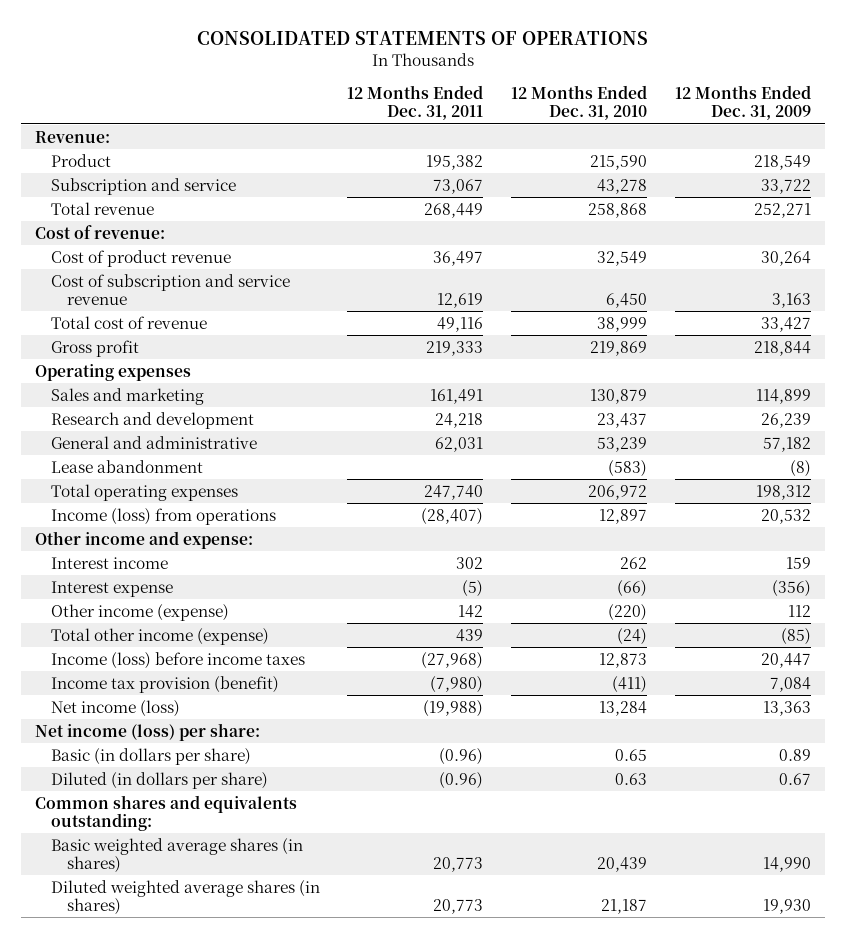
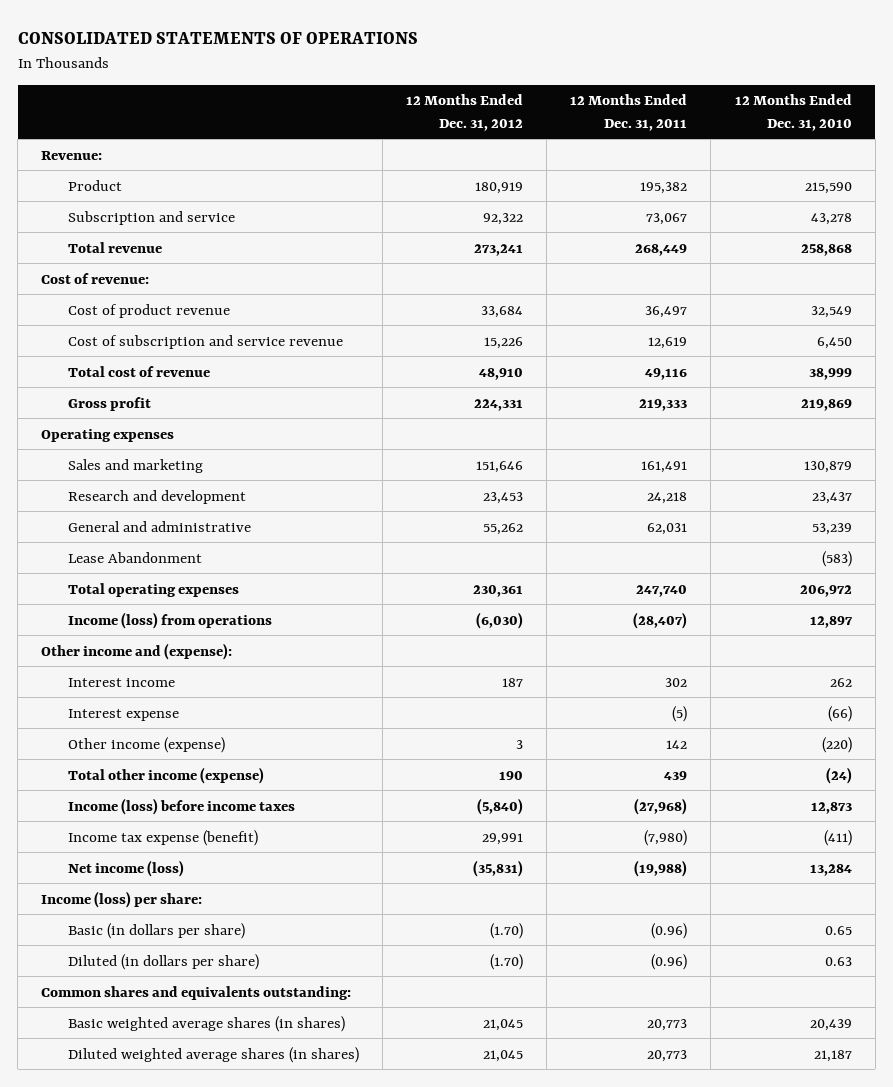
[675,85,812,121] 12 Months Ended Dec. 31, 2009 -> none
none -> [406,94,524,131] 12 Months Ended Dec. 31, 2012
[50,459,203,473] Lease abandonment -> [67,551,202,563] Lease Abandonment
[34,530,253,549] Other income and expense: -> [41,642,233,660] Other income and (expense):
[50,675,279,693] Income tax provision (benefit) -> [67,829,258,846] Income tax expense (benefit)
[34,722,260,741] Net income (loss) per share: -> [41,890,203,908] Income (loss) per share:

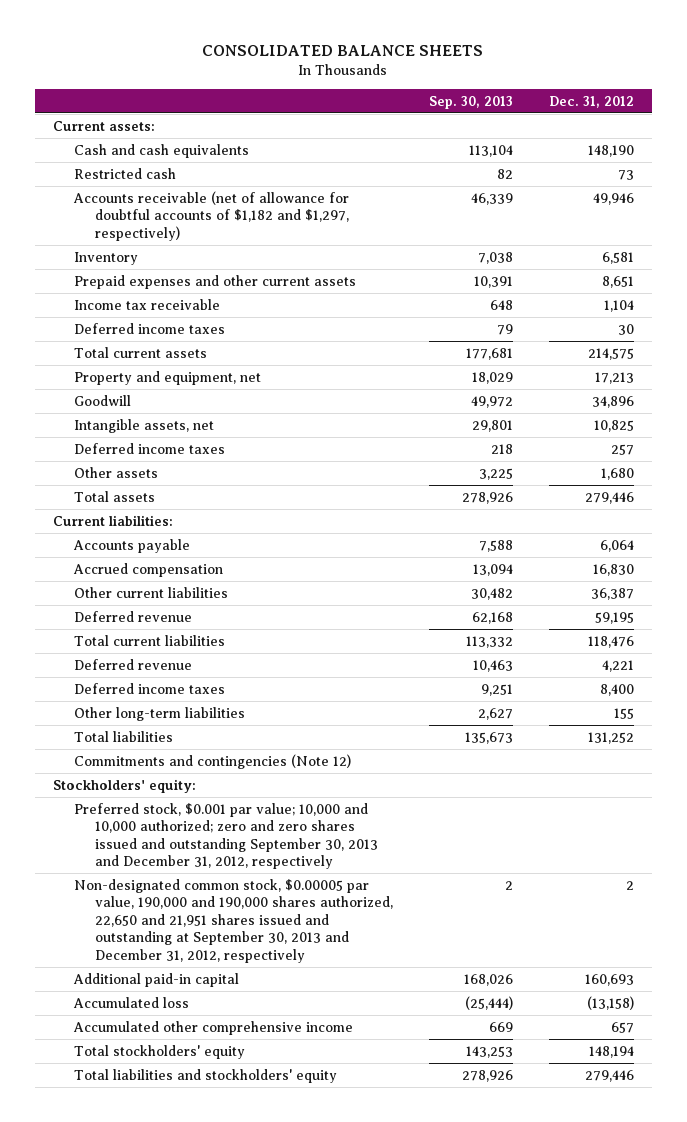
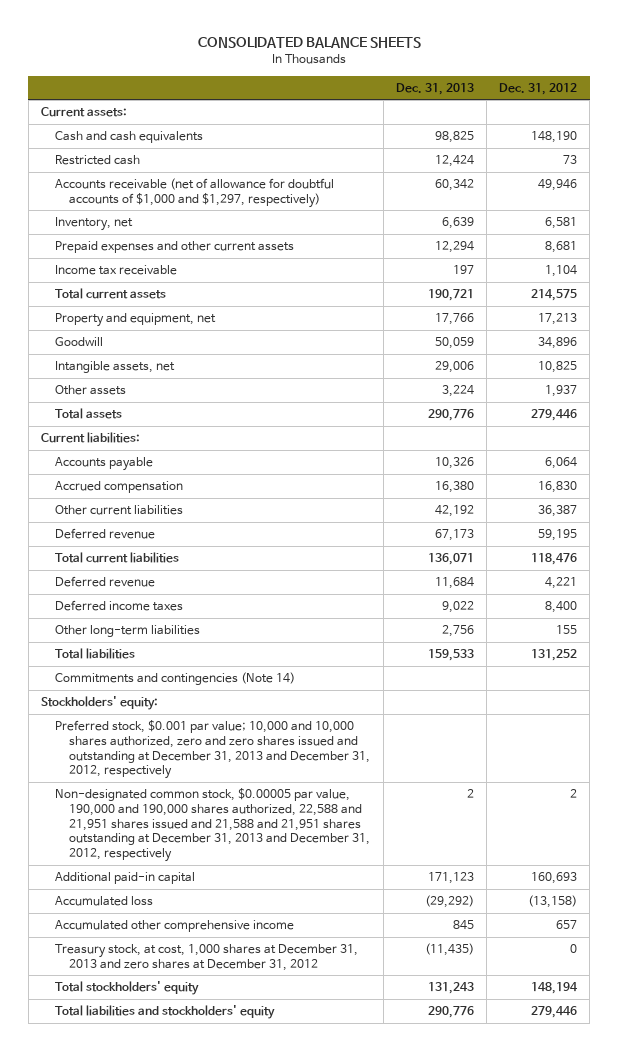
[428,95,513,109] Sep. 30, 2013 -> none
none -> [395,82,474,95] Dec. 31, 2013
[72,190,349,241] Accounts receivable (net of allowance for doubtful accounts of $1,182 and $1,297, respectively) -> [55,178,335,208] Accounts receivable (net of allowance for doubtful accounts of $1,000 and $1,297, respectively)
[73,251,138,265] Inventory -> [55,217,134,232] Inventory, net
[601,275,634,288] 8,651 -> [545,241,578,254] 8,681
[73,322,225,334] Deferred income taxes -> none
[73,442,225,454] Deferred income taxes -> none
[600,467,634,480] 1,680 -> [545,385,578,398] 1,937
[73,753,351,769] Commitments and contingencies (Note 12) -> [55,672,296,686] Commitments and contingencies (Note 14)
[73,802,378,870] Preferred stock, $0.001 par value; 10,000 and 10,000 authorized; zero and zero shares issued and outstanding September 30, 2013 and December 31, 2012, respectively -> [55,720,371,780] Preferred stock, $0.001 par value; 10,000 and 10,000 shares authorized, zero and zero shares issued and outstanding at December 31, 2013 and December 31, 2012, respectively
[73,878,393,964] Non-designated common stock, $0.00005 par value, 190,000 and 190,000 shares authorized, 22,650 and 21,951 shares issued and outstanding at September 30, 2013 and December 31, 2012, respectively -> [55,788,371,863] Non-designated common stock, $0.00005 par value, 190,000 and 190,000 shares authorized, 22,588 and 21,951 shares issued and 21,588 and 21,951 shares outstanding at December 31, 2013 and December 31, 2012, respectively
none -> [55,944,359,971] Treasury stock, at cost, 1,000 shares at December 31, 2013 and zero shares at December 31, 2012

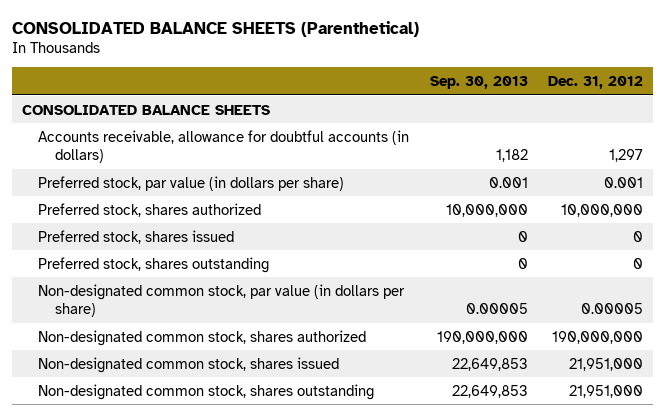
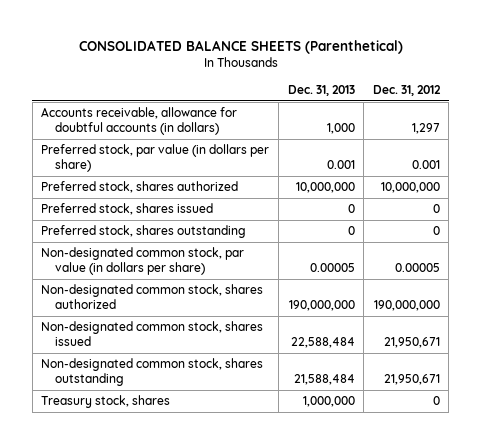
[429,75,528,89] Sep. 30, 2013 -> none
none -> [287,84,355,96] Dec. 31, 2013
[21,104,270,115] CONSOLIDATED BALANCE SHEETS -> none
[568,357,643,371] 21,951,000 -> [383,337,440,349] 21,950,671
[568,384,643,398] 21,951,000 -> [383,374,440,386] 21,950,671
none -> [41,395,171,409] Treasury stock, shares

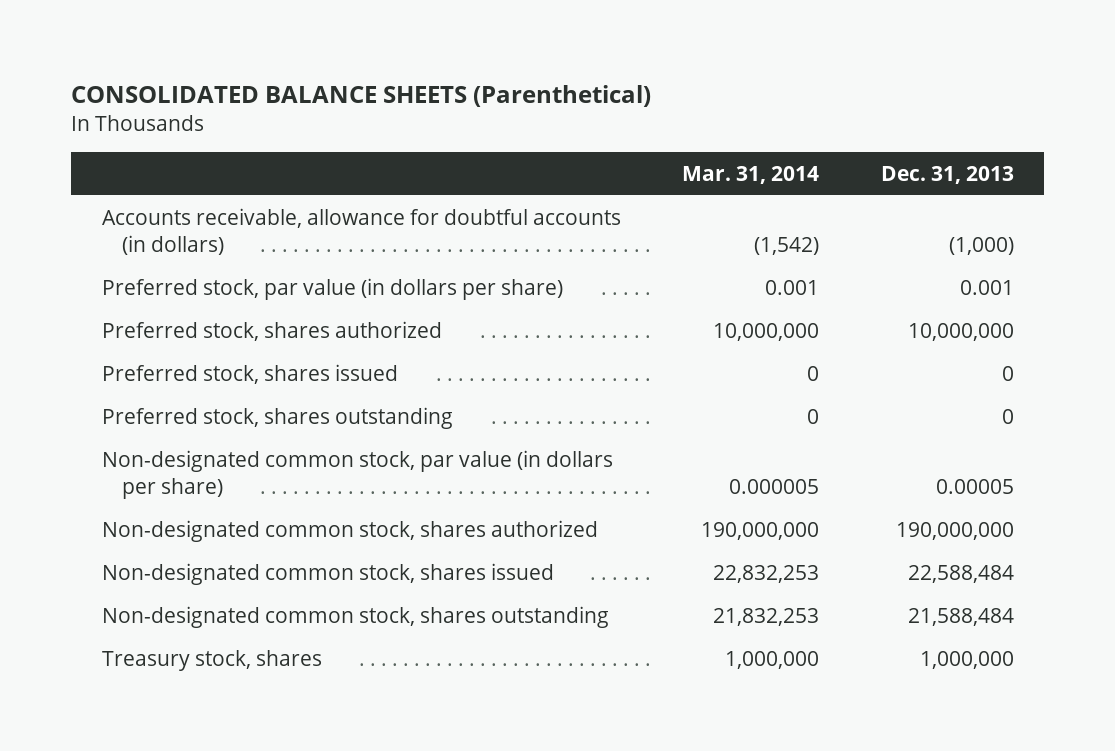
[372,84,441,96] Dec. 31, 2012 -> none
none -> [682,165,820,184] Mar. 31, 2014
[326,123,355,135] 1,000 -> [948,236,1014,255] (1,000)

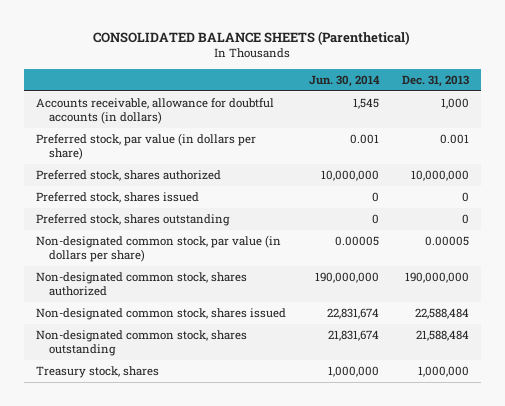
[682,165,820,184] Mar. 31, 2014 -> none
none -> [308,74,380,87] Jun. 30, 2014
[948,236,1014,255] (1,000) -> [441,98,470,110] 1,000

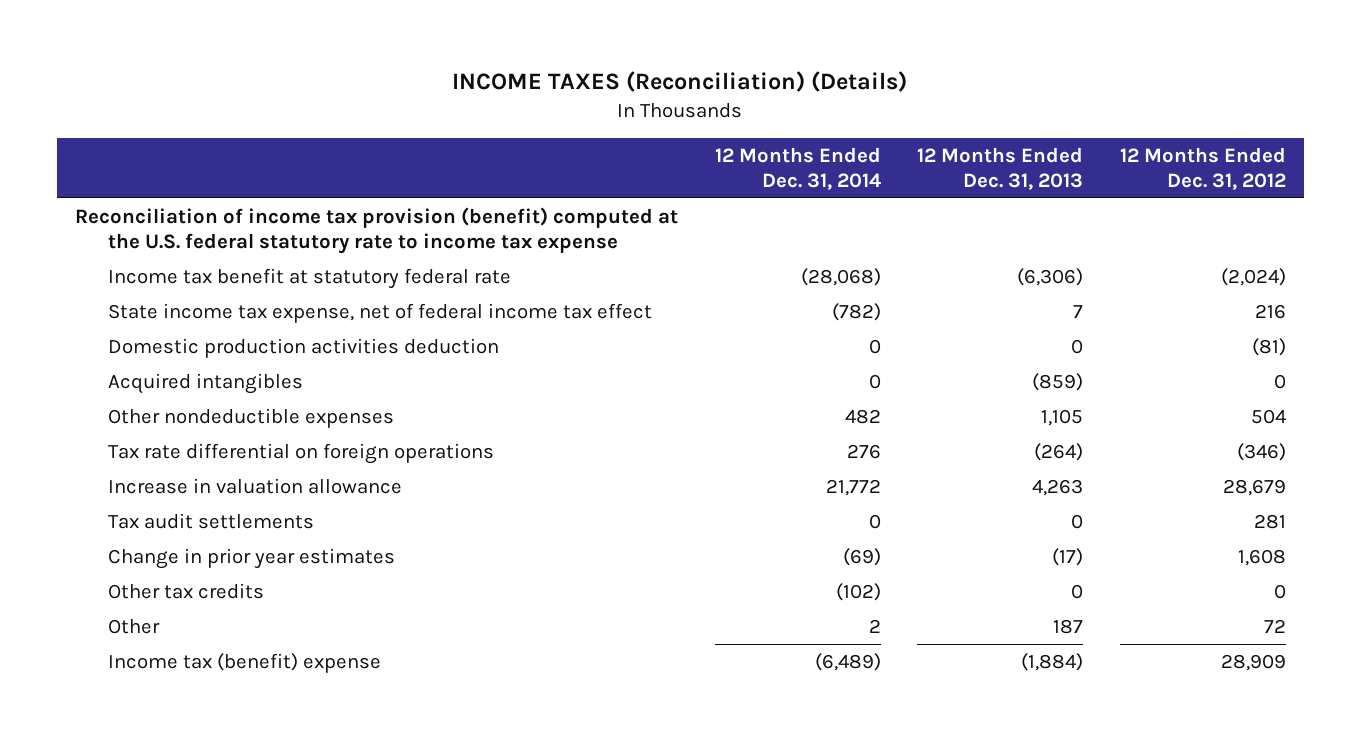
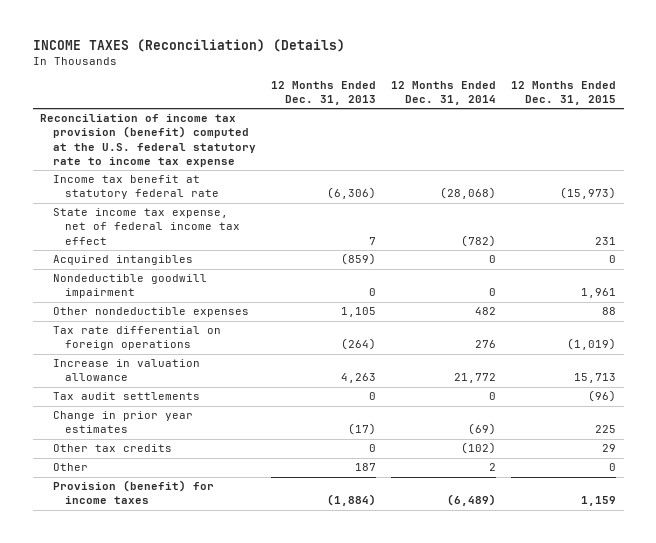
[1119,146,1286,190] 12 Months Ended Dec. 31, 2012 -> none
none -> [511,81,617,106] 12 Months Ended Dec. 31, 2015
[107,337,499,358] Domestic production activities deduction -> none
none -> [52,274,207,299] Nondeductible goodwill impairment
[107,652,381,673] Income tax (benefit) expense -> [52,480,214,505] Provision (benefit) for income taxes

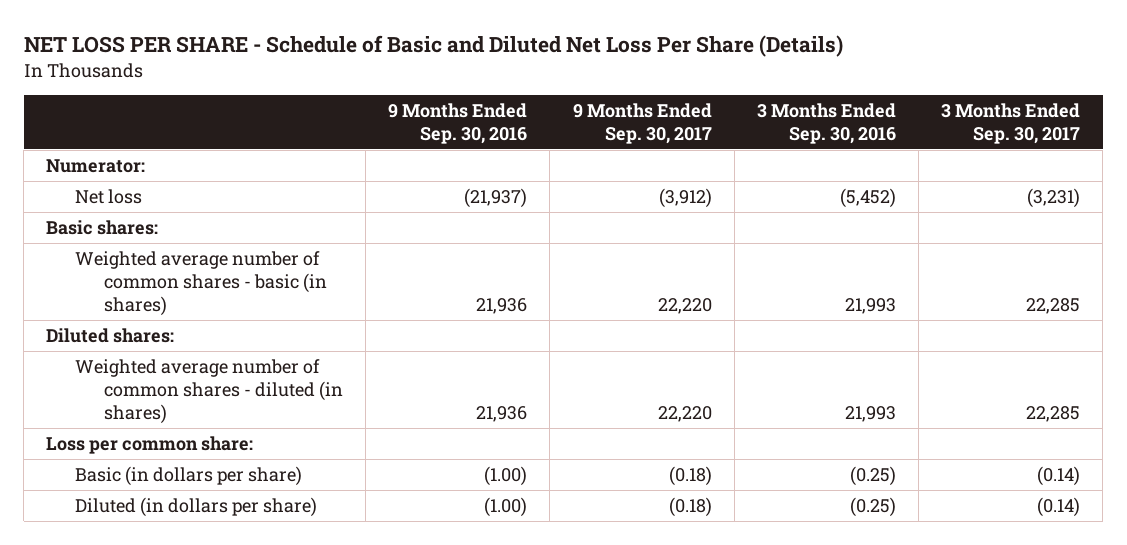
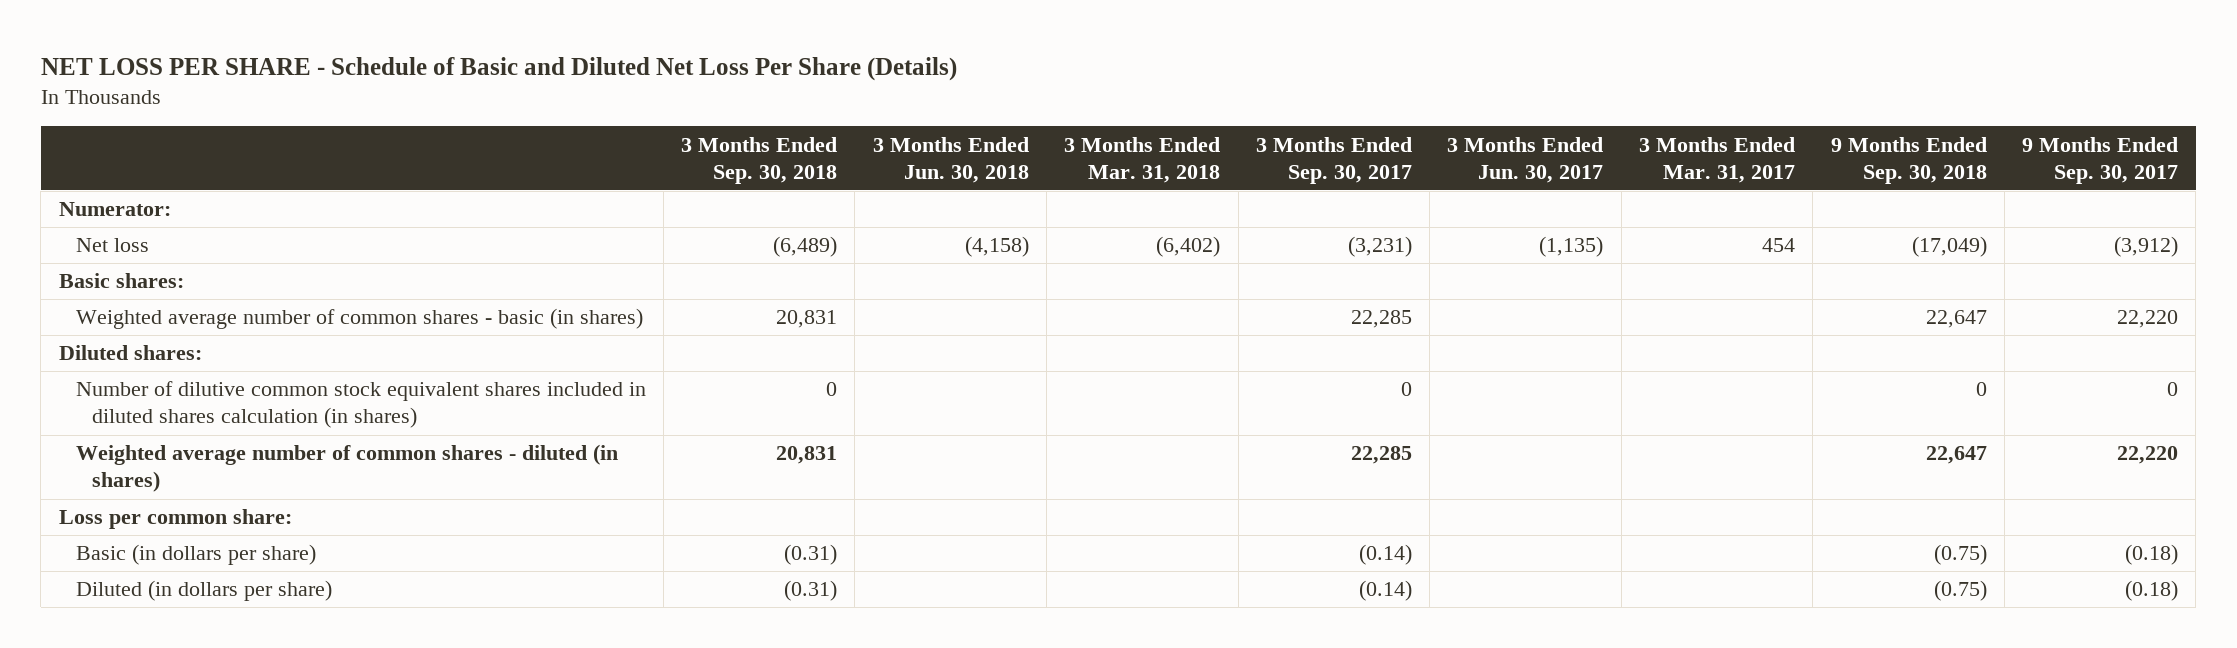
[388,102,528,144] 9 Months Ended Sep. 30, 2016 -> none
[756,102,896,144] 3 Months Ended Sep. 30, 2016 -> none
none -> [681,136,838,184] 3 Months Ended Sep. 30, 2018
none -> [872,136,1029,183] 3 Months Ended Jun. 30, 2018
none -> [1064,136,1221,183] 3 Months Ended Mar. 31, 2018
none -> [1447,136,1604,183] 3 Months Ended Jun. 30, 2017
none -> [1639,136,1796,183] 3 Months Ended Mar. 31, 2017
none -> [1830,136,1987,184] 9 Months Ended Sep. 30, 2018
none -> [75,381,646,429] Number of dilutive common stock equivalent shares included in diluted shares calculation (in shares)

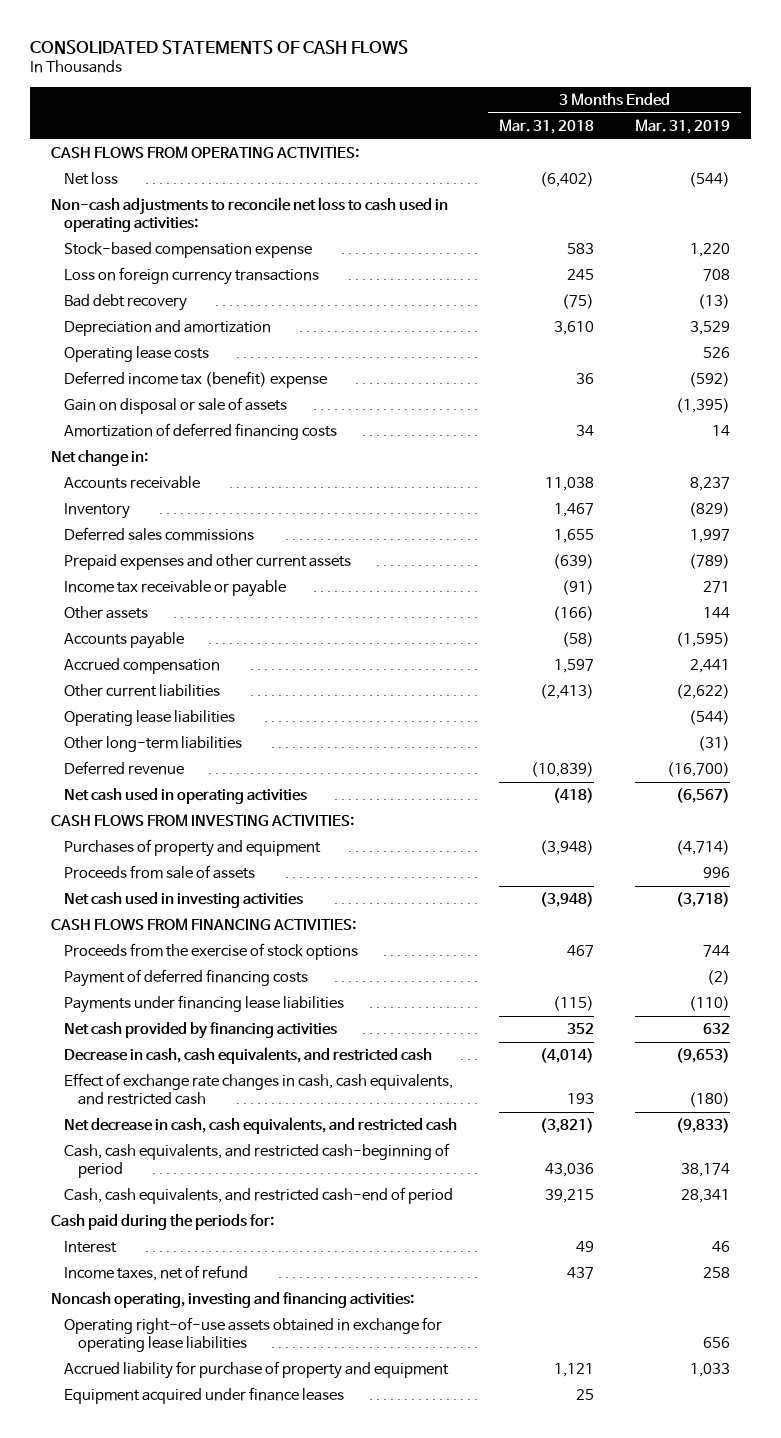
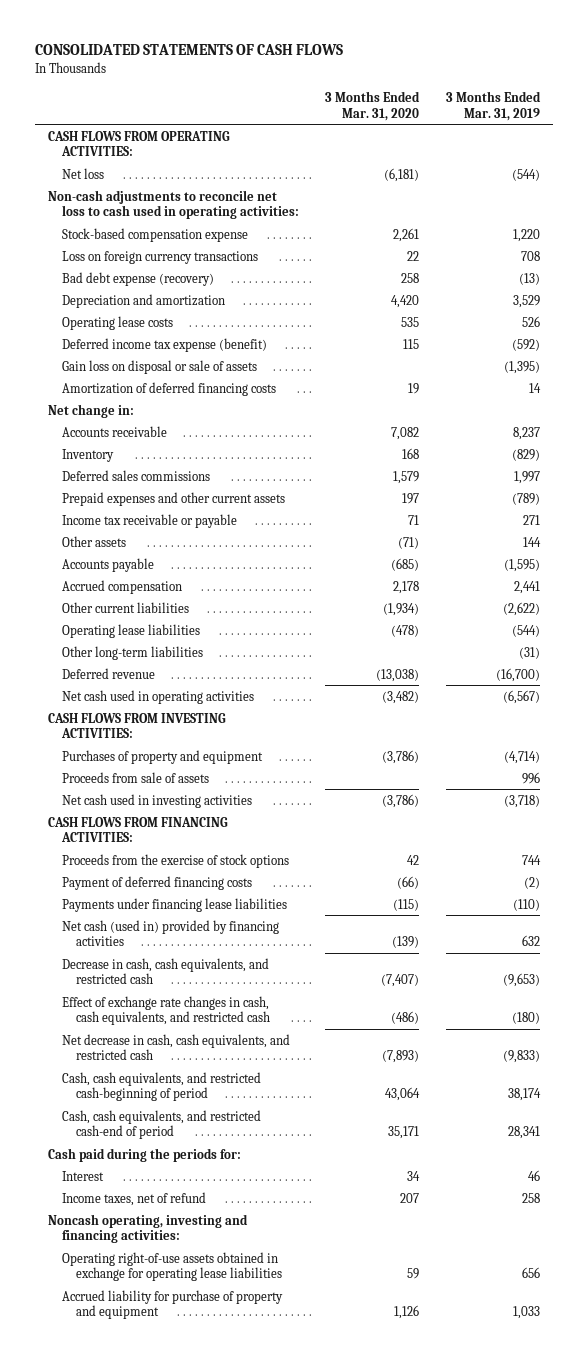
[498,119,594,135] Mar. 31, 2018 -> none
none -> [325,91,421,121] 3 Months Ended Mar. 31, 2020
[64,294,188,312] Bad debt recovery -> [62,271,215,286] Bad debt expense (recovery)
[64,371,328,389] Deferred income tax (benefit) expense -> [62,337,268,352] Deferred income tax expense (benefit)
[64,397,288,415] Gain on disposal or sale of assets -> [62,359,258,374] Gain loss on disposal or sale of assets
[64,1022,338,1040] Net cash provided by financing activities -> [62,919,280,947] Net cash (used in) provided by financing activities
[64,1387,345,1405] Equipment acquired under finance leases -> none

